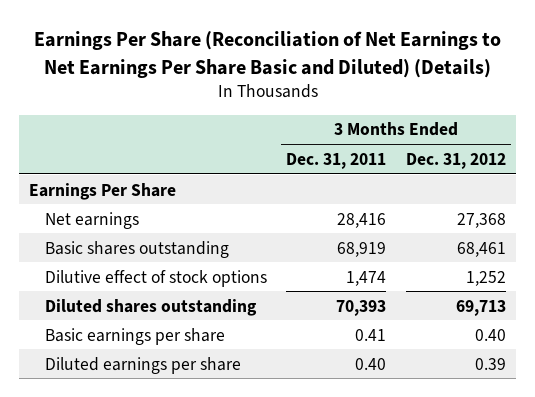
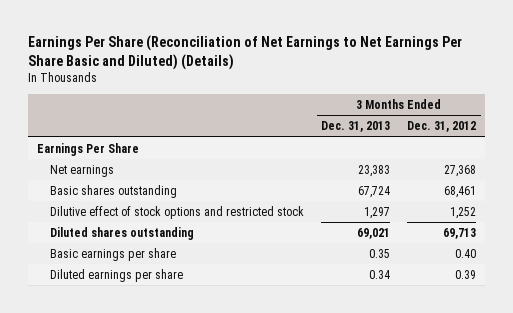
[286,152,387,169] Dec. 31, 2011 -> none
none -> [321,121,391,133] Dec. 31, 2013
[44,269,267,287] Dilutive effect of stock options -> [50,205,305,219] Dilutive effect of stock options and restricted stock

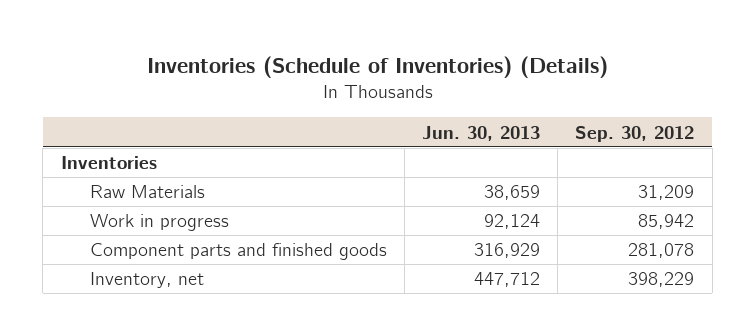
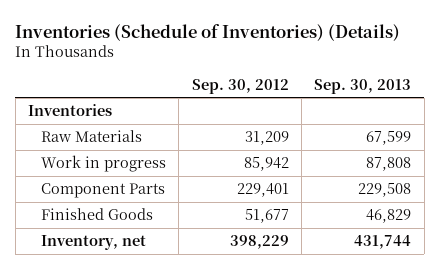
[422,125,541,141] Jun. 30, 2013 -> none
none -> [314,78,412,94] Sep. 30, 2013
[89,243,387,261] Component parts and finished goods -> none
none -> [40,183,165,199] Component Parts
none -> [40,208,153,221] Finished Goods

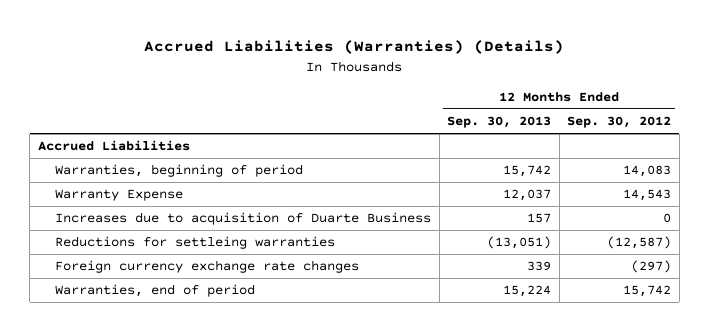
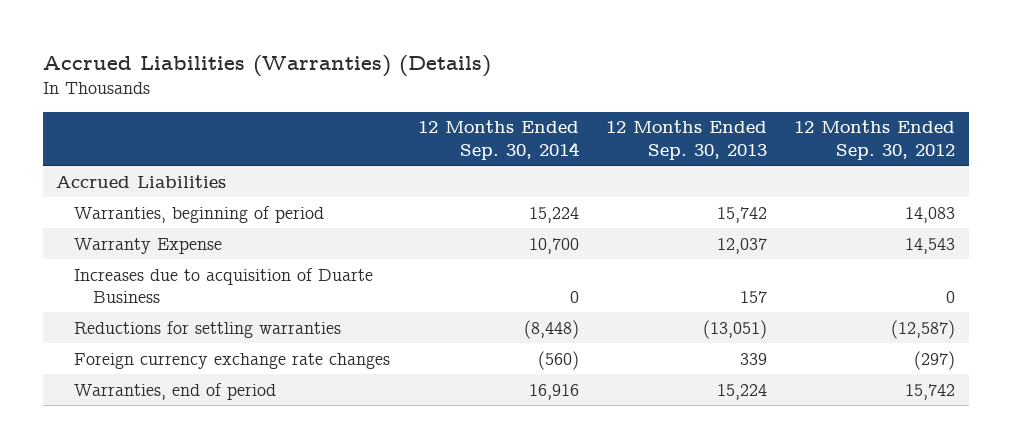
none -> [417,120,579,160] 12 Months Ended Sep. 30, 2014
[55,236,336,250] Reductions for settleing warranties -> [74,320,342,338] Reductions for settling warranties

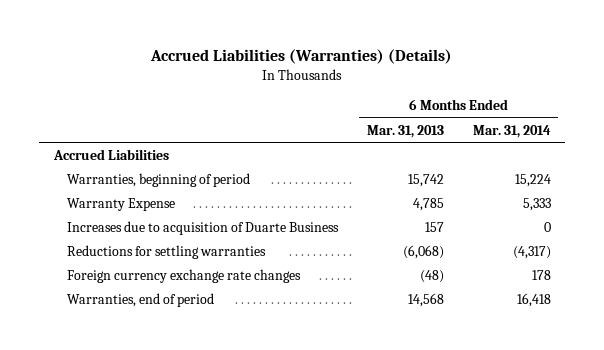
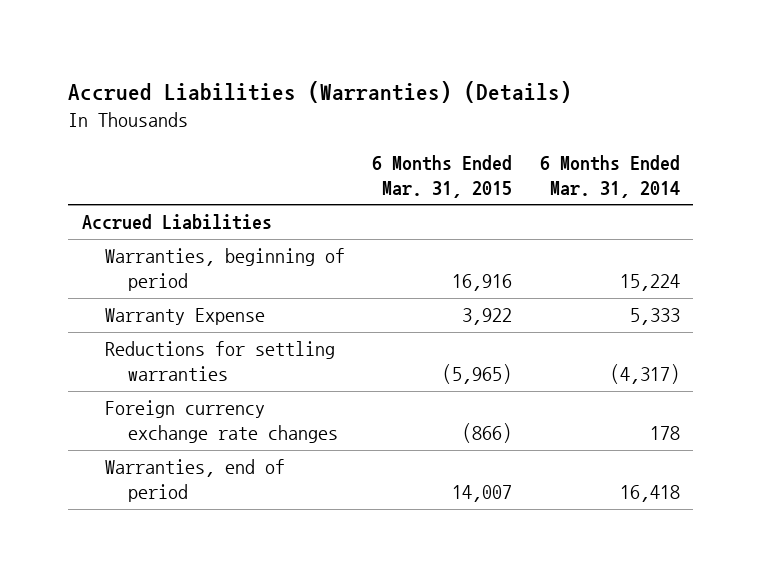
[366,124,444,138] Mar. 31, 2013 -> none
none -> [372,154,513,198] 6 Months Ended Mar. 31, 2015
[66,220,339,235] Increases due to acquisition of Duarte Business -> none

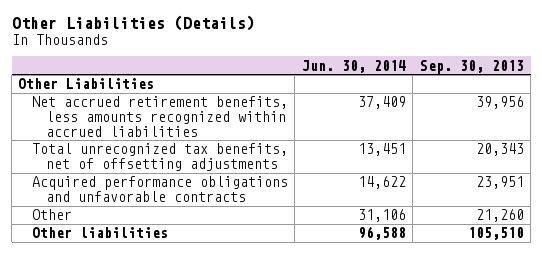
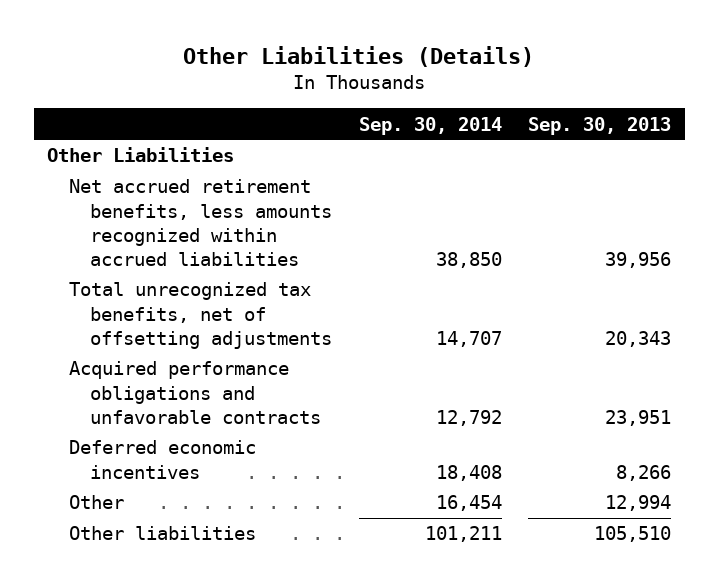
[301,59,406,73] Jun. 30, 2014 -> none
none -> [358,116,502,135] Sep. 30, 2014
none -> [68,440,256,479] Deferred economic incentives
[475,209,524,223] 21,260 -> [605,495,672,512] 12,994

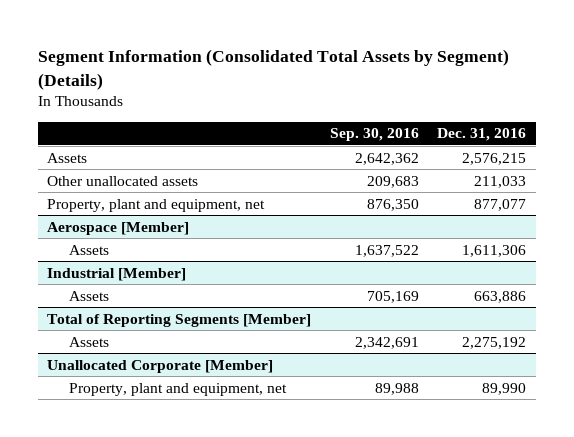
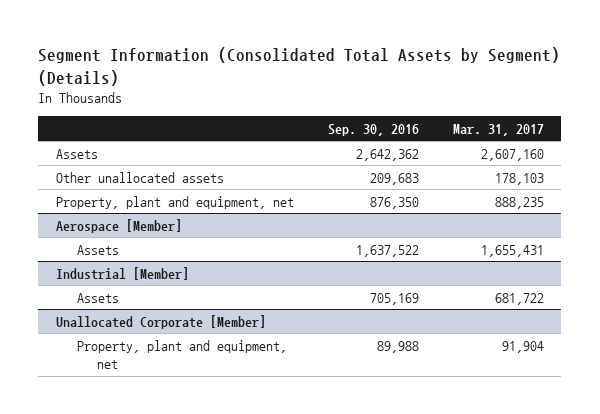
[437,128,527,142] Dec. 31, 2016 -> none
none -> [453,123,545,136] Mar. 31, 2017
[47,313,312,327] Total of Reporting Segments [Member] -> none
[69,336,110,347] Assets -> none

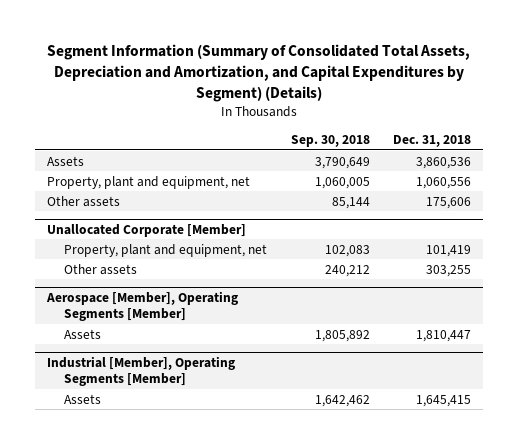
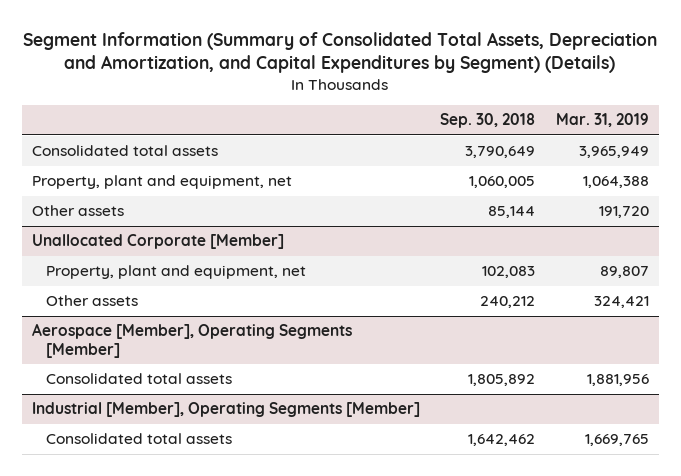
[393,135,472,148] Dec. 31, 2018 -> none
none -> [555,113,649,128] Mar. 31, 2019
[47,155,85,166] Assets -> [31,145,218,157] Consolidated total assets
[64,328,102,339] Assets -> [46,373,233,385] Consolidated total assets
[64,393,102,404] Assets -> [46,433,233,445] Consolidated total assets

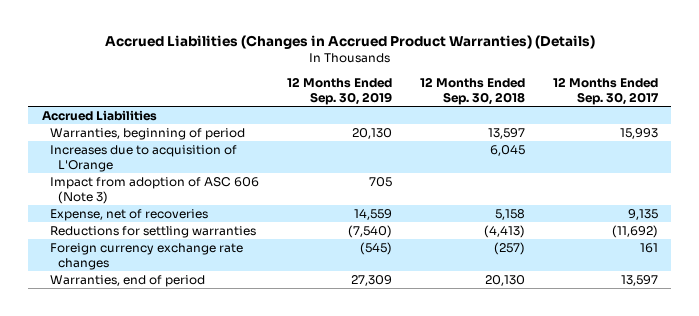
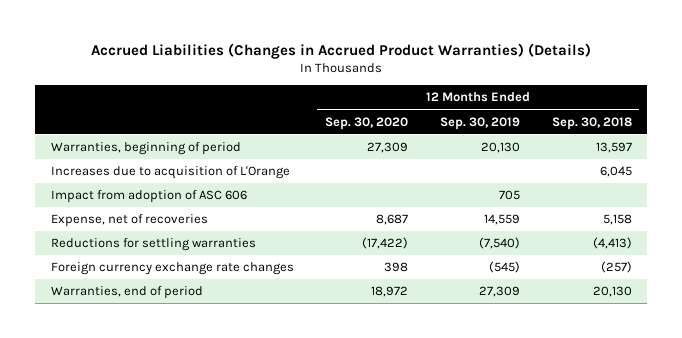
[552,77,659,105] 12 Months Ended Sep. 30, 2017 -> none
none -> [325,116,409,130] Sep. 30, 2020
[41,110,157,122] Accrued Liabilities -> none
[50,177,260,204] Impact from adoption of ASC 606 (Note 3) -> [50,190,247,204] Impact from adoption of ASC 606

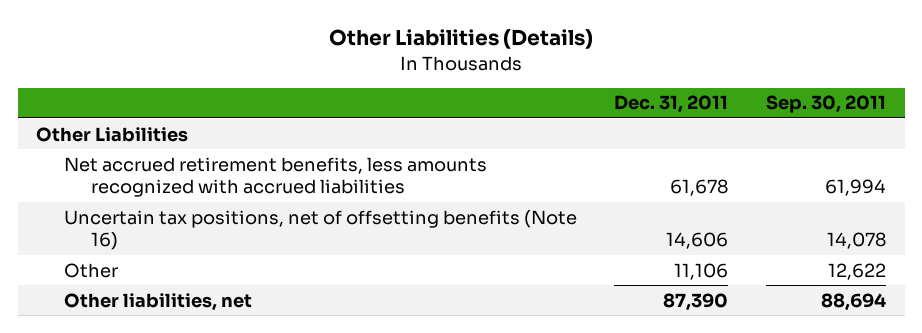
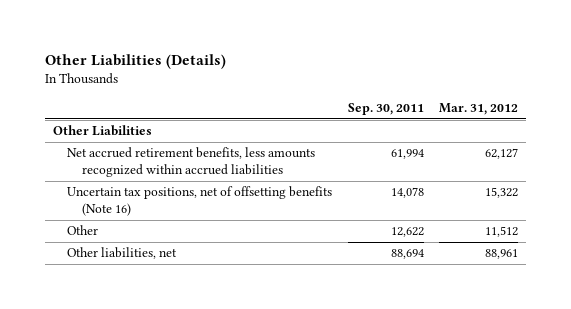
[614,95,729,114] Dec. 31, 2011 -> none
none -> [439,103,519,116] Mar. 31, 2012
[63,156,487,198] Net accrued retirement benefits, less amounts recognized with accrued liabilities -> [67,147,316,177] Net accrued retirement benefits, less amounts recognized within accrued liabilities

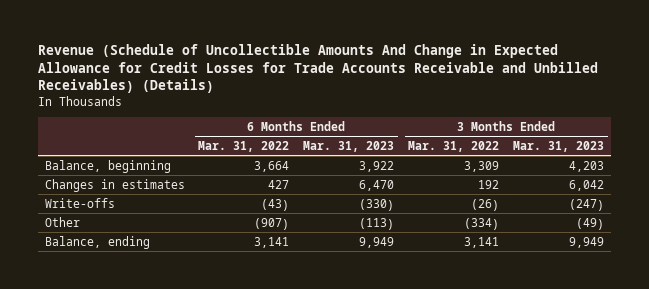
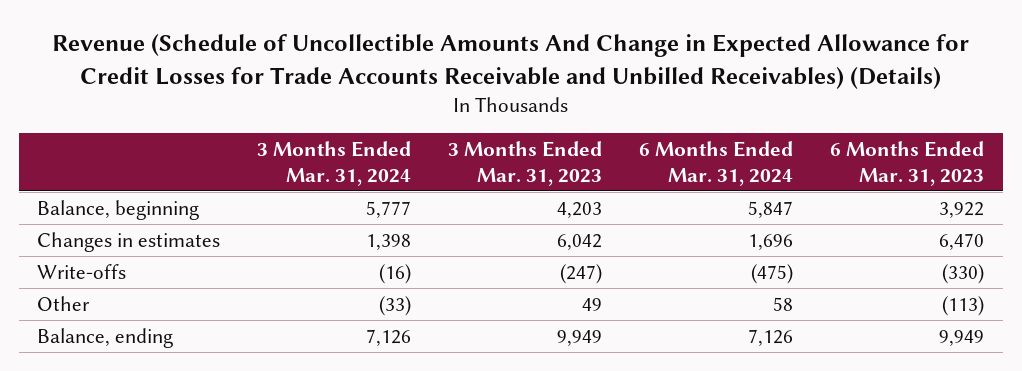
[198,140,290,152] Mar. 31, 2022 -> none
[408,140,500,152] Mar. 31, 2022 -> none
none -> [257,140,412,186] 3 Months Ended Mar. 31, 2024
none -> [639,140,794,186] 6 Months Ended Mar. 31, 2024
[576,217,605,230] (49) -> [582,297,603,311] 49

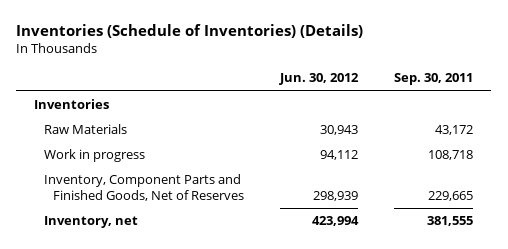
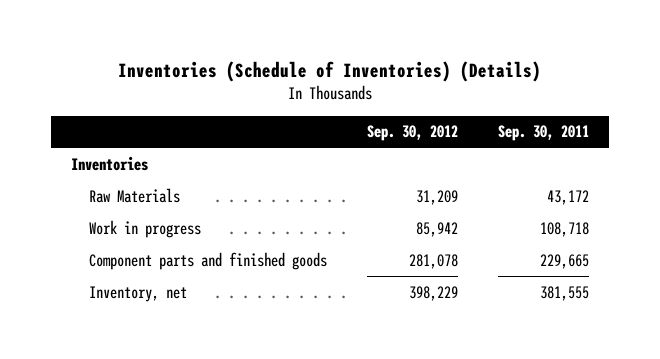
[279,73,360,86] Jun. 30, 2012 -> none
none -> [366,125,458,142] Sep. 30, 2012
[43,174,245,201] Inventory, Component Parts and Finished Goods, Net of Reserves -> [88,251,327,270] Component parts and finished goods

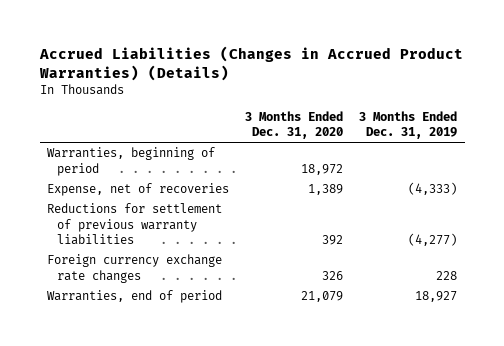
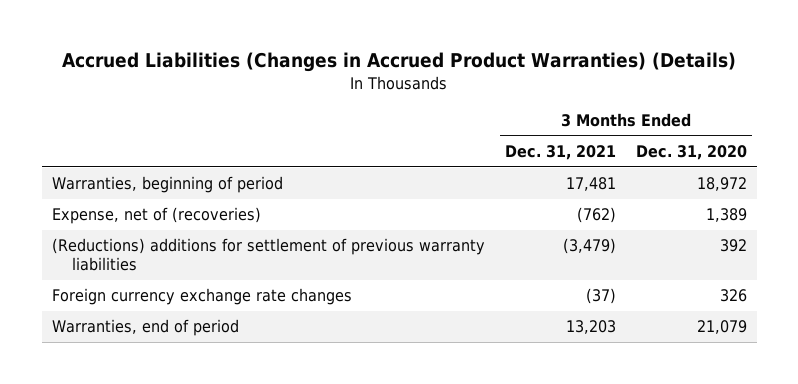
[358,110,457,140] 3 Months Ended Dec. 31, 2019 -> none
none -> [504,145,616,161] Dec. 31, 2021
[47,183,230,197] Expense, net of recoveries -> [51,207,261,225] Expense, net of (recoveries)
[47,203,223,246] Reductions for settlement of previous warranty liabilities -> [51,238,485,272] (Reductions) additions for settlement of previous warranty liabilities

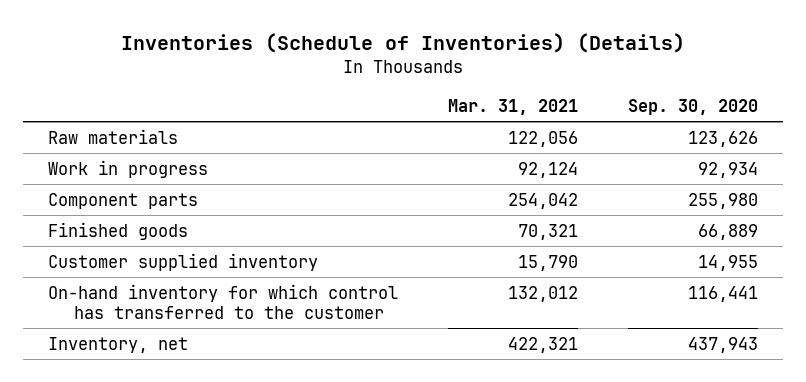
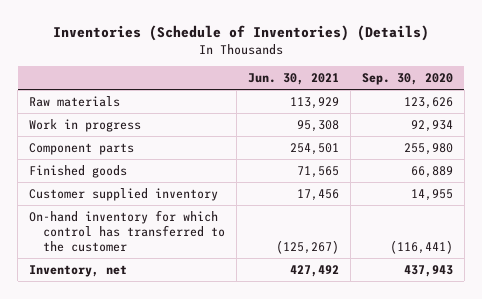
[448,99,579,116] Mar. 31, 2021 -> none
none -> [247,73,339,86] Jun. 30, 2021
[688,285,759,302] 116,441 -> [389,239,453,254] (116,441)

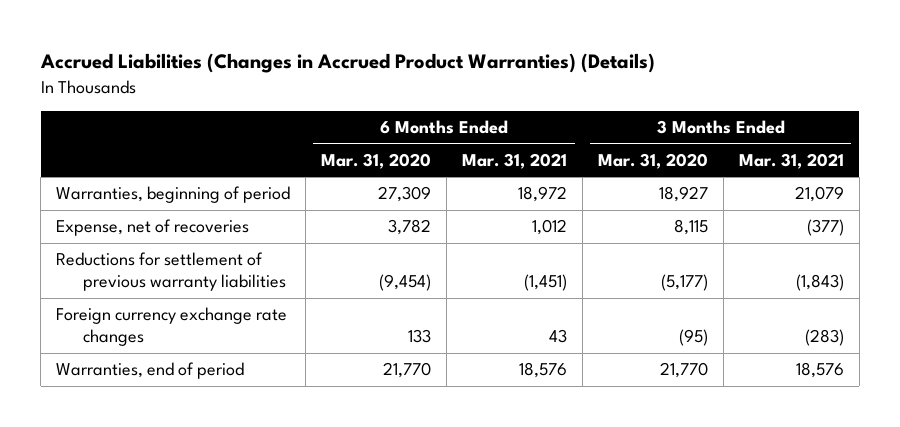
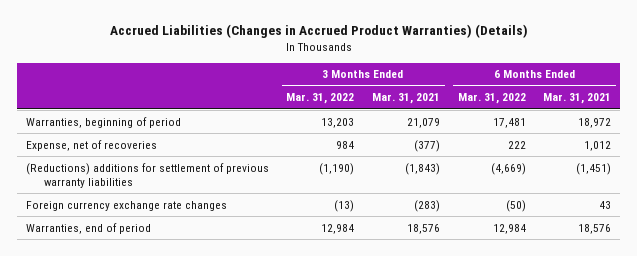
[321,152,432,169] Mar. 31, 2020 -> none
[597,152,708,169] Mar. 31, 2020 -> none
none -> [286,93,355,105] Mar. 31, 2022
none -> [457,93,526,105] Mar. 31, 2022
[56,252,287,292] Reductions for settlement of previous warranty liabilities -> [25,162,269,188] (Reductions) additions for settlement of previous warranty liabilities

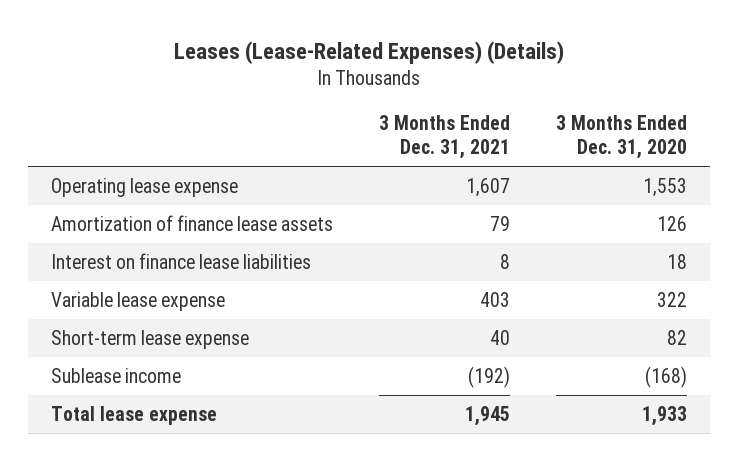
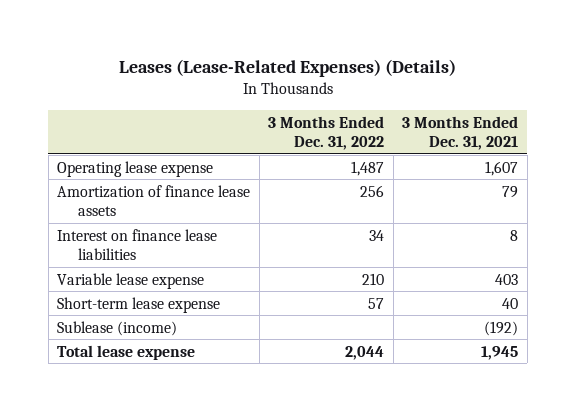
[556,115,688,160] 3 Months Ended Dec. 31, 2020 -> none
none -> [268,115,385,150] 3 Months Ended Dec. 31, 2022
[51,367,182,383] Sublease income -> [57,320,178,336] Sublease (income)

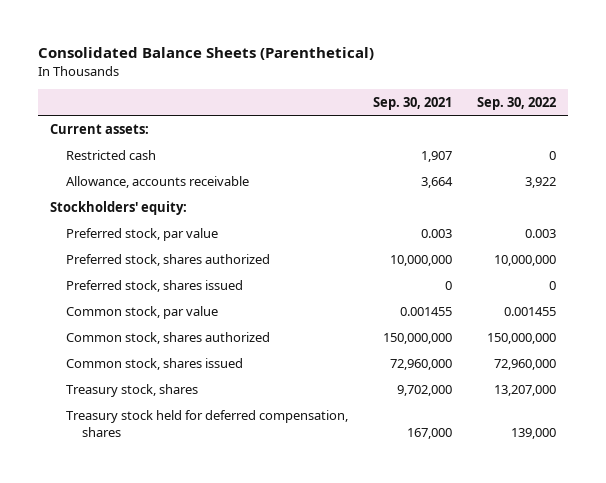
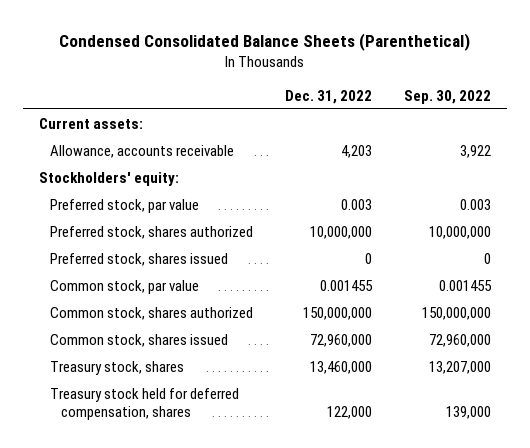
[37,47,374,61] Consolidated Balance Sheets (Parenthetical) -> [59,32,471,51] Condensed Consolidated Balance Sheets (Parenthetical)
[372,96,452,110] Sep. 30, 2021 -> none
none -> [285,89,373,104] Dec. 31, 2022
[65,149,156,160] Restricted cash -> none

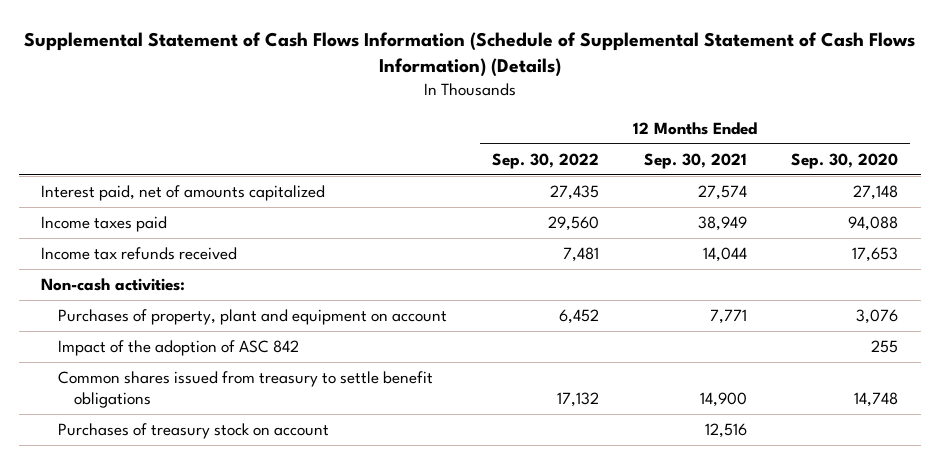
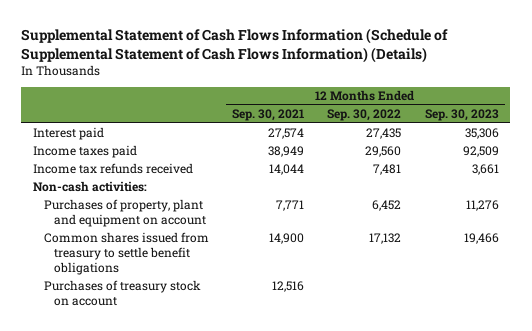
[791,152,899,169] Sep. 30, 2020 -> none
none -> [424,109,499,122] Sep. 30, 2023
[41,185,326,202] Interest paid, net of amounts capitalized -> [33,127,105,141] Interest paid
[57,340,299,357] Impact of the adoption of ASC 842 -> none

